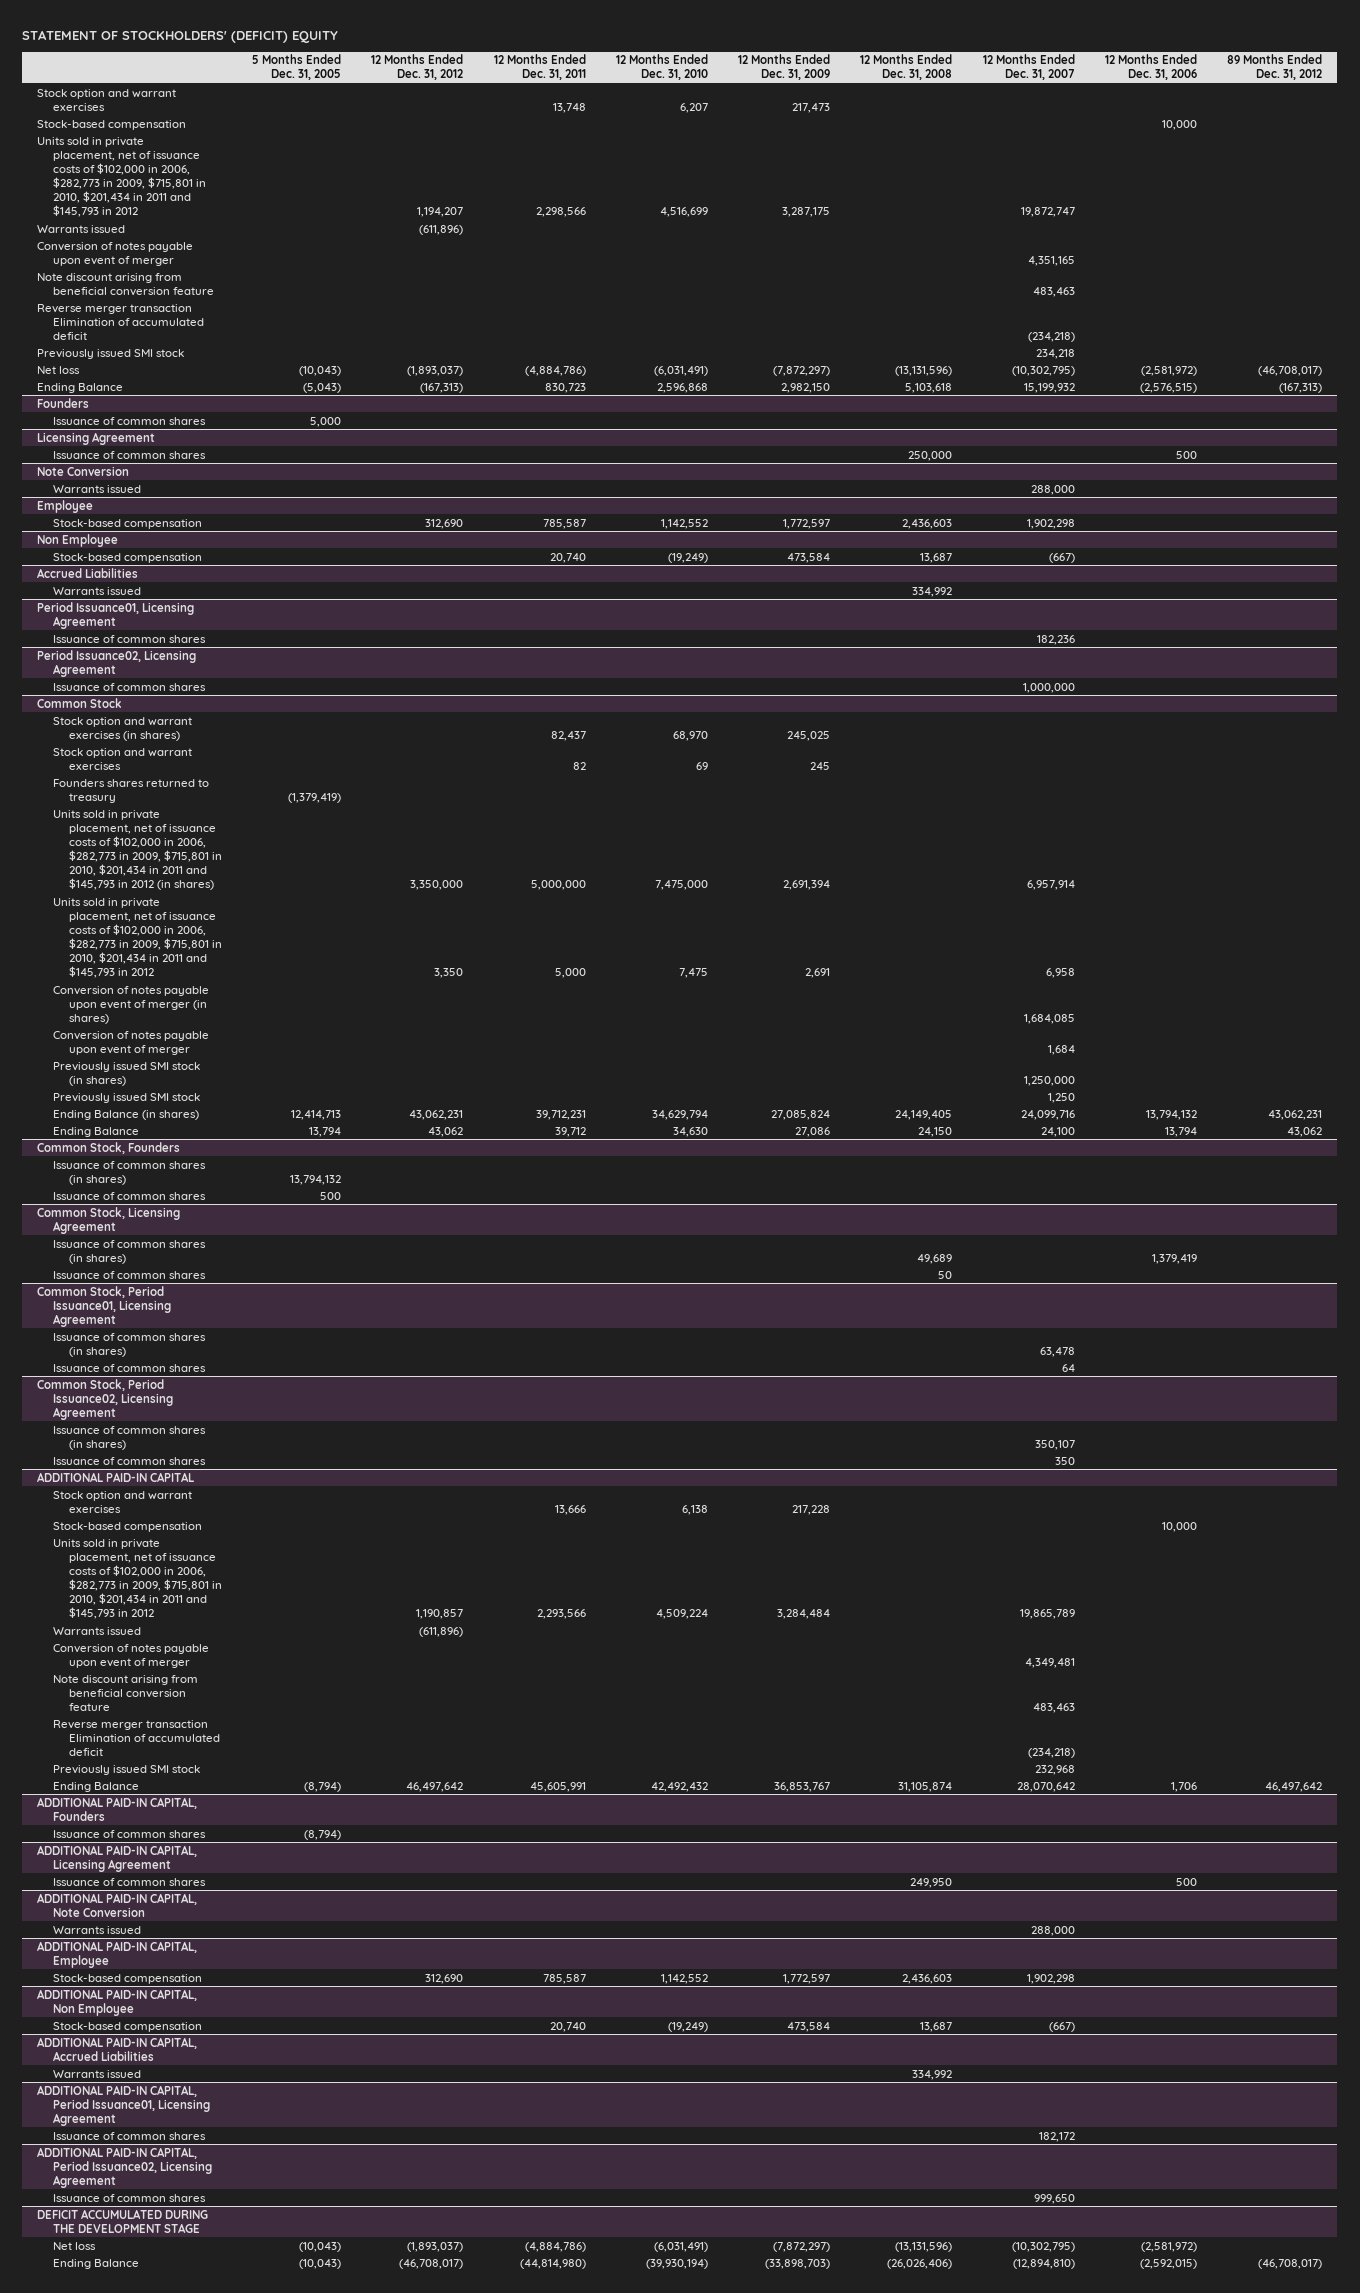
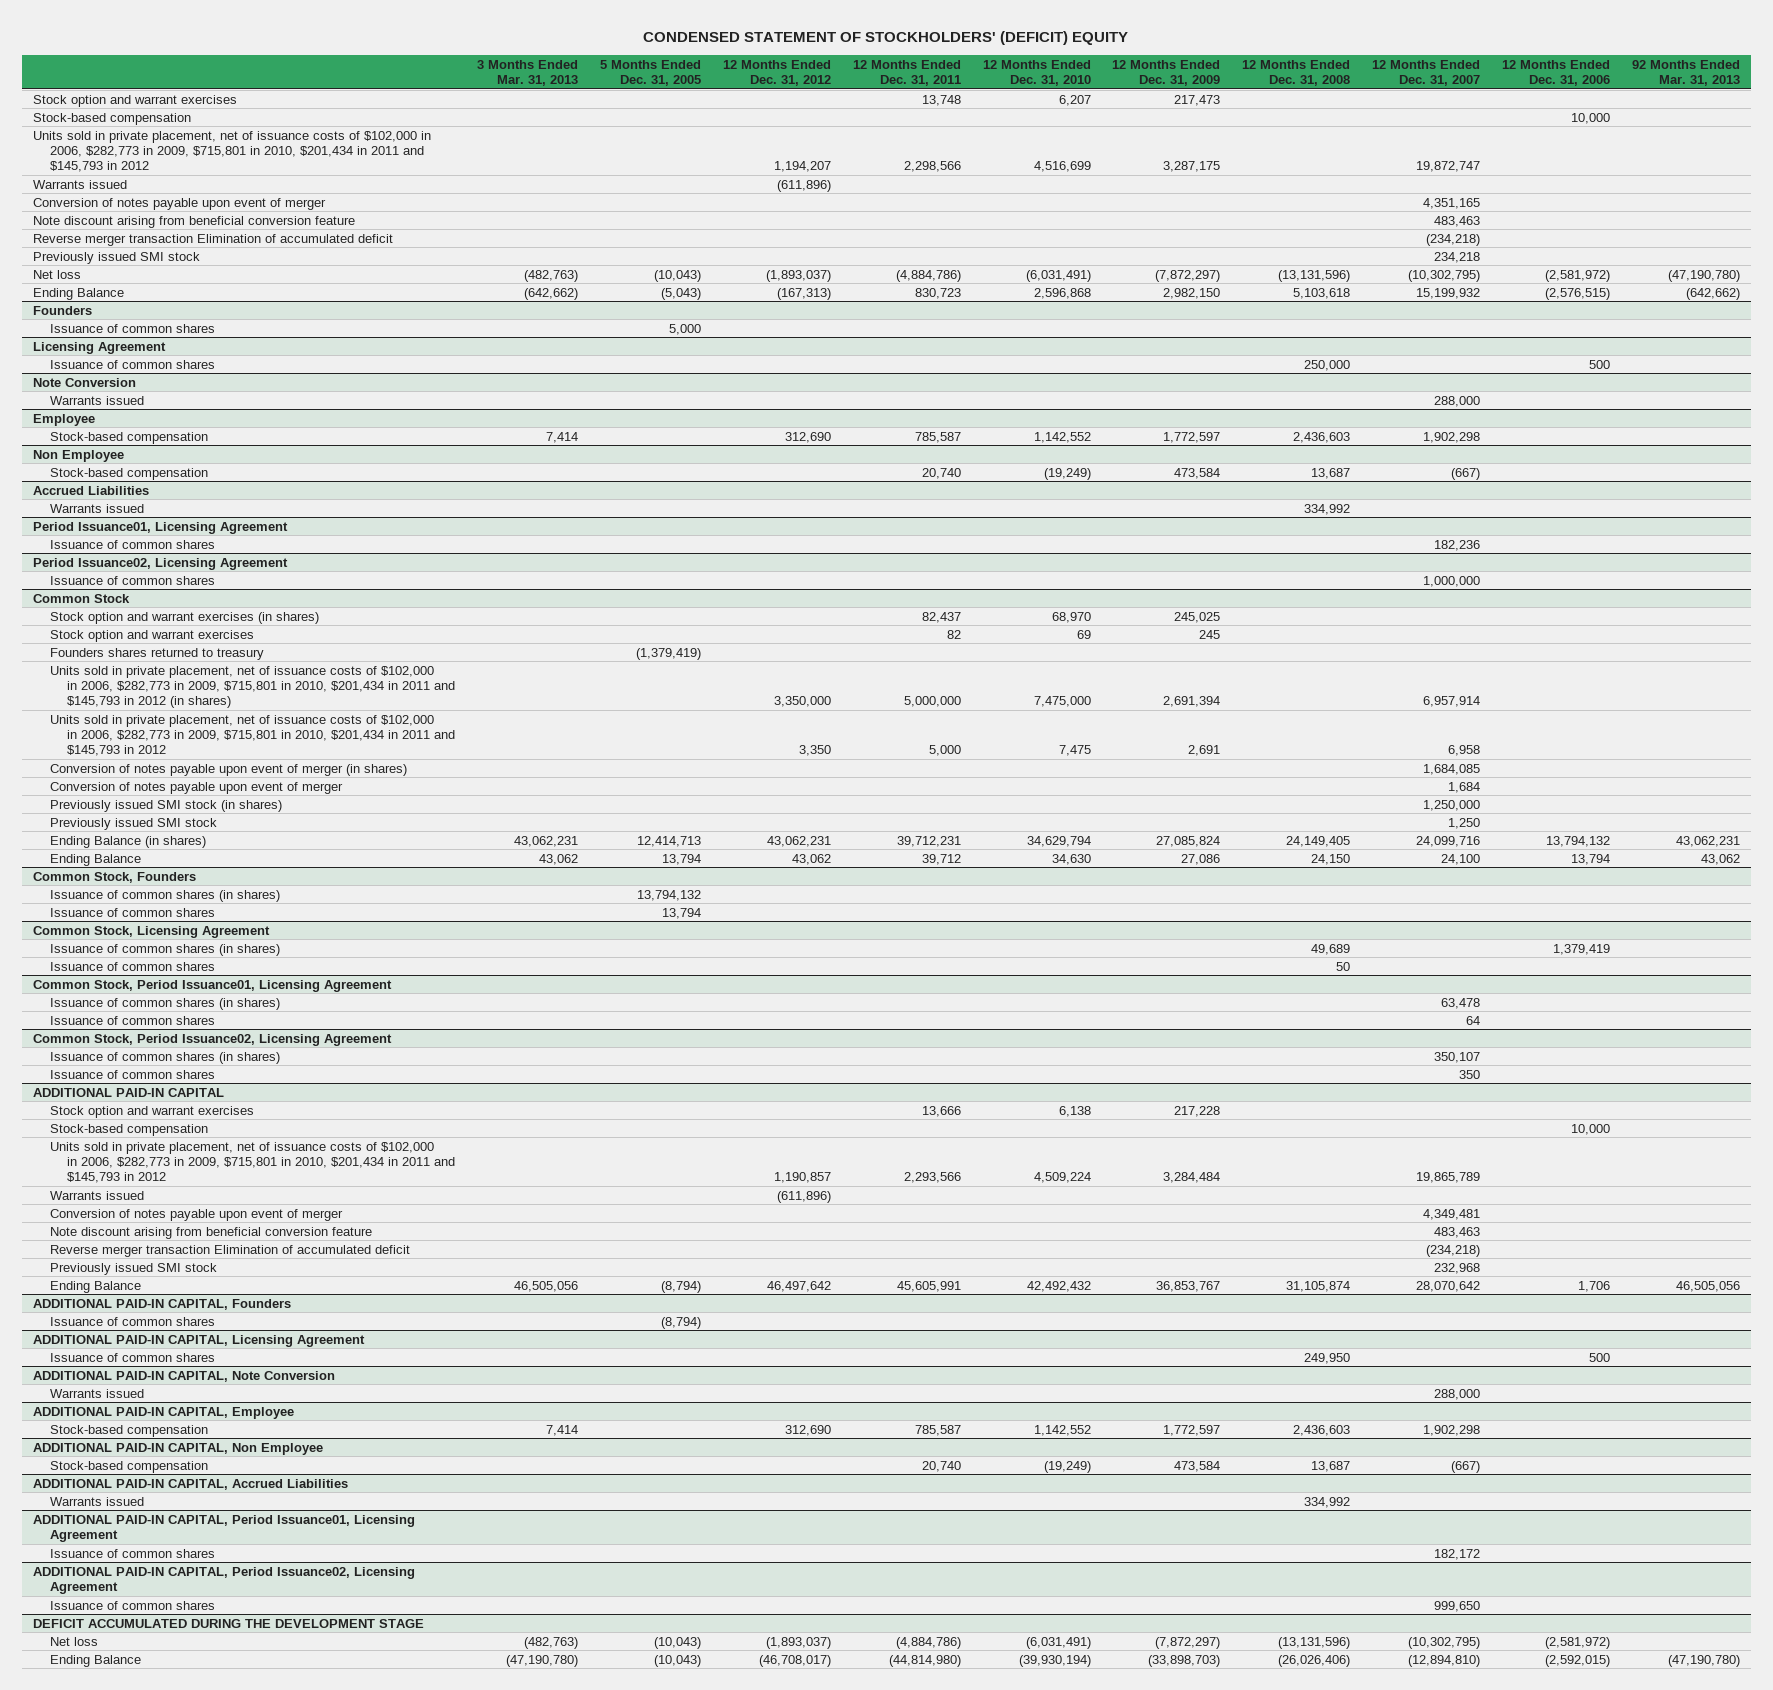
[22,30,339,44] STATEMENT OF STOCKHOLDERS' (DEFICIT) EQUITY -> [643,31,1129,46] CONDENSED STATEMENT OF STOCKHOLDERS' (DEFICIT) EQUITY
[1227,54,1323,81] 89 Months Ended Dec. 31, 2012 -> none
none -> [477,60,579,87] 3 Months Ended Mar. 31, 2013
none -> [1631,60,1740,87] 92 Months Ended Mar. 31, 2013
[320,1191,342,1200] 500 -> [662,907,702,919] 13,794

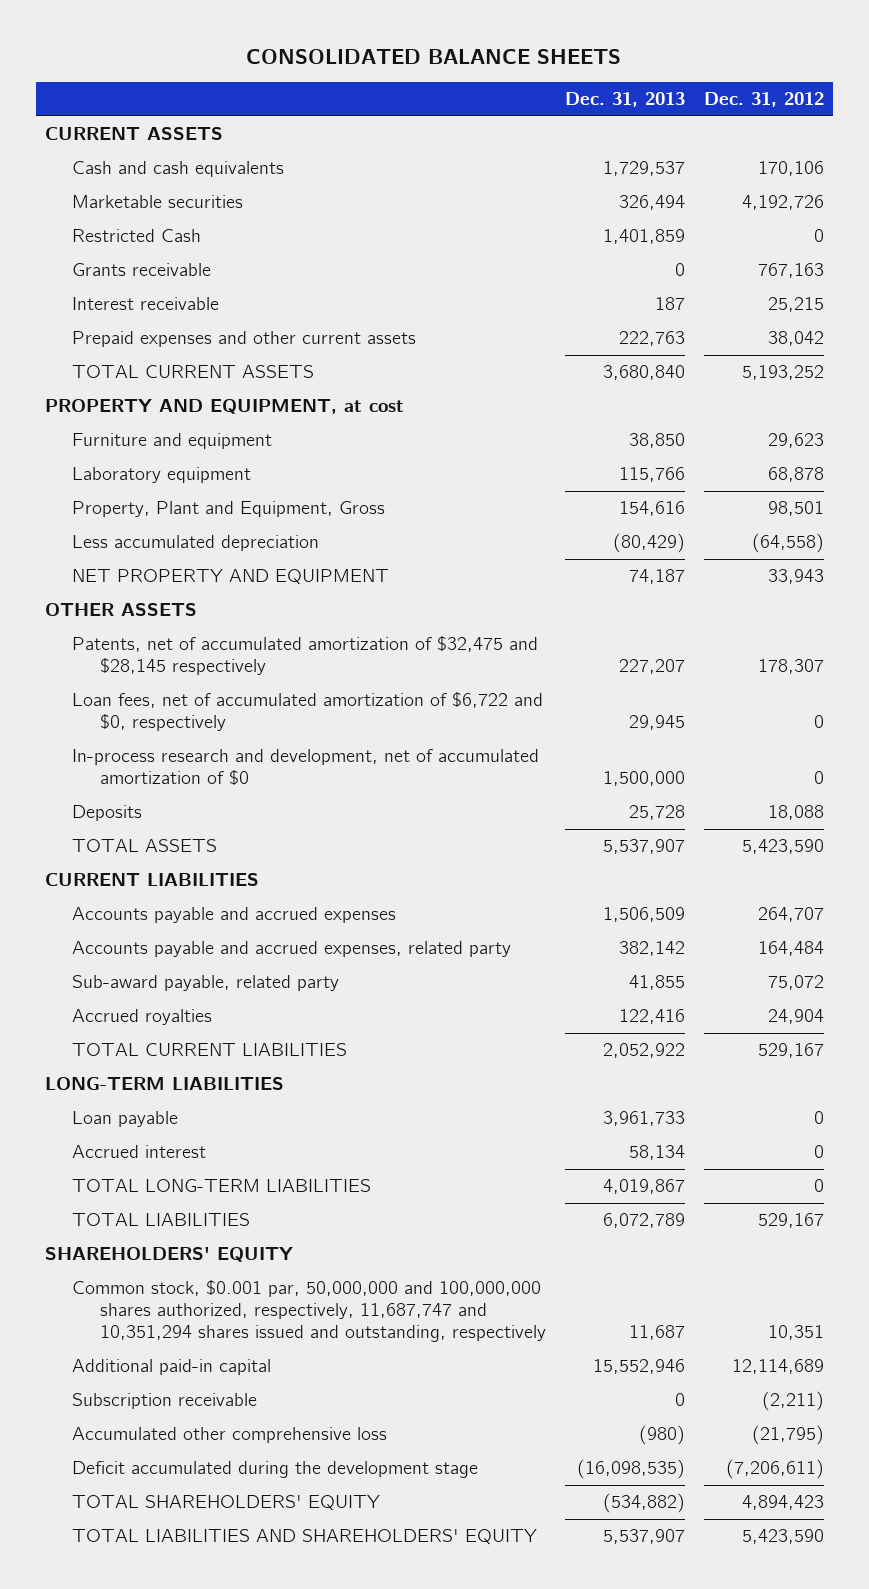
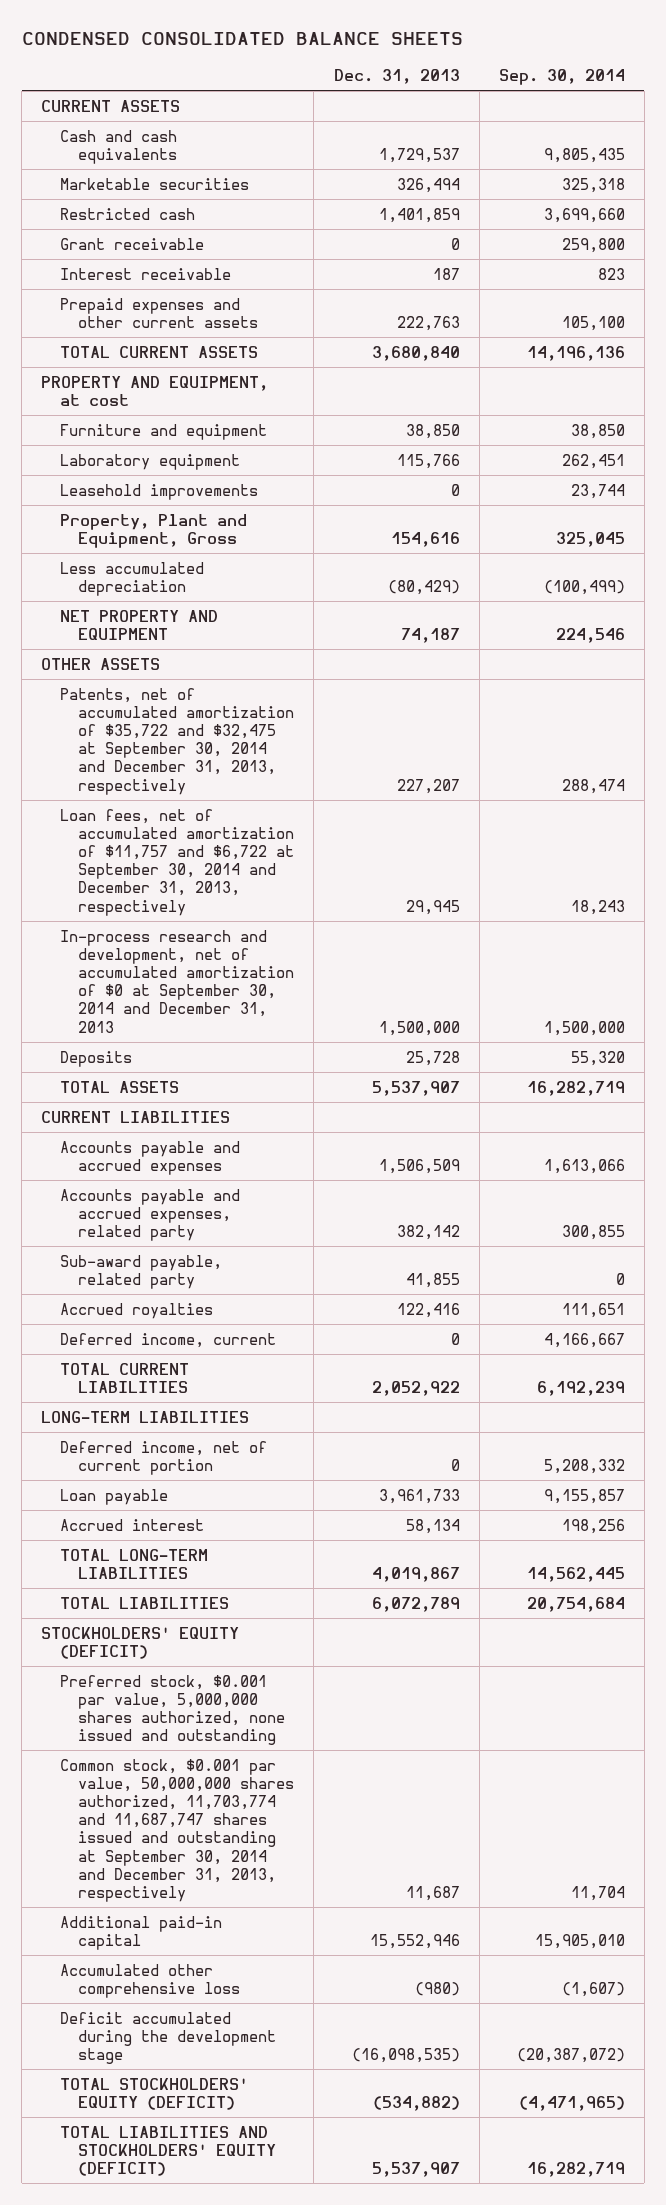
[246,49,622,65] CONSOLIDATED BALANCE SHEETS -> [21,32,463,46] CONDENSED CONSOLIDATED BALANCE SHEETS
[703,92,824,108] Dec. 31, 2012 -> none
none -> [498,69,625,86] Sep. 30, 2014
[72,229,202,243] Restricted Cash -> [59,207,195,220] Restricted cash
[72,263,212,277] Grants receivable -> [59,237,204,250] Grant receivable
none -> [59,483,258,500] Leasehold improvements
[72,636,539,676] Patents, net of accumulated amortization of $32,475 and $28,145 respectively -> [59,687,295,795] Patents, net of accumulated amortization of $35,722 and $32,475 at September 30, 2014 and December 31, 2013, respectively
[72,692,544,732] Loan fees, net of accumulated amortization of $6,722 and $0, respectively -> [59,808,295,916] Loan fees, net of accumulated amortization of $11,757 and $6,722 at September 30, 2014 and December 31, 2013, respectively
[72,749,540,786] In-process research and development, net of accumulated amortization of $0 -> [59,929,295,1033] In-process research and development, net of accumulated amortization of $0 at September 30, 2014 and December 31, 2013
none -> [59,1332,276,1348] Deferred income, current
none -> [59,1440,267,1475] Deferred income, net of current portion
[45,1247,294,1263] SHAREHOLDERS' EQUITY -> [41,1626,240,1659] STOCKHOLDERS' EQUITY (DEFICIT)
none -> [59,1674,286,1746] Preferred stock, $0.001 par value, 5,000,000 shares authorized, none issued and outstanding
[72,1280,546,1343] Common stock, $0.001 par, 50,000,000 and 100,000,000 shares authorized, respectively, 11,687,747 and 10,351,294 shares issued and outstanding, respectively -> [59,1758,295,1902] Common stock, $0.001 par value, 50,000,000 shares authorized, 11,703,774 and 11,687,747 shares issued and outstanding at September 30, 2014 and December 31, 2013, respectively
[72,1393,258,1410] Subscription receivable -> none
[72,1495,381,1512] TOTAL SHAREHOLDERS' EQUITY -> [59,2077,248,2110] TOTAL STOCKHOLDERS' EQUITY (DEFICIT)
[72,1529,538,1546] TOTAL LIABILITIES AND SHAREHOLDERS' EQUITY -> [59,2125,277,2177] TOTAL LIABILITIES AND STOCKHOLDERS' EQUITY (DEFICIT)

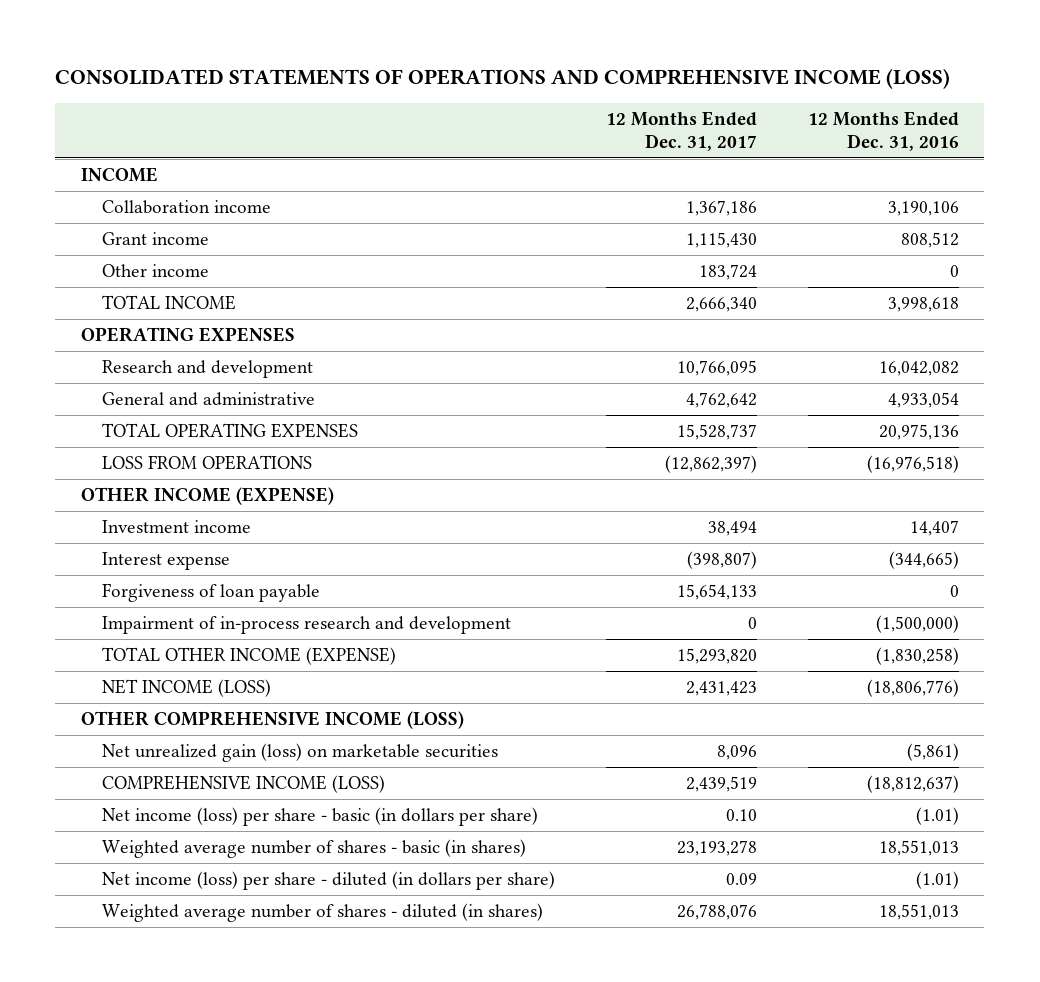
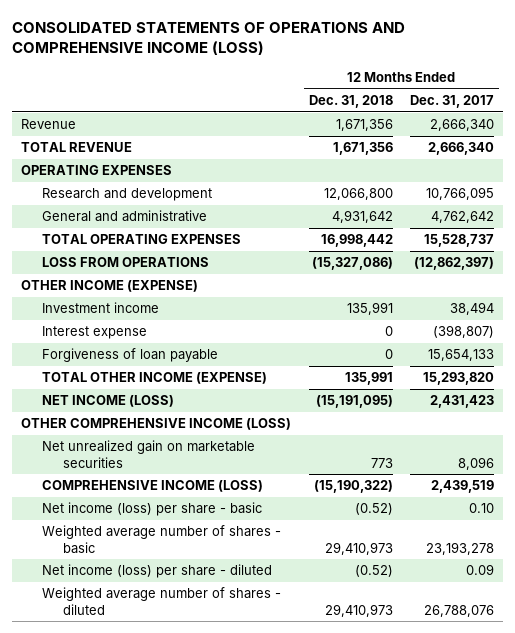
[807,111,959,151] 12 Months Ended Dec. 31, 2016 -> none
none -> [308,94,393,108] Dec. 31, 2018
[80,167,158,183] INCOME -> none
[102,200,272,215] Collaboration income -> none
[102,232,210,246] Grant income -> none
[102,264,210,278] Other income -> none
none -> [21,119,77,130] Revenue
[102,295,237,311] TOTAL INCOME -> [21,142,133,153] TOTAL REVENUE
[102,616,512,635] Impairment of in-process research and development -> none
[102,743,499,763] Net unrealized gain (loss) on marketable securities -> [41,440,255,468] Net unrealized gain on marketable securities
[102,807,539,827] Net income (loss) per share - basic (in dollars per share) -> [41,502,262,517] Net income (loss) per share - basic
[102,839,527,859] Weighted average number of shares - basic (in shares) -> [41,525,281,554] Weighted average number of shares - basic
[102,871,556,891] Net income (loss) per share - diluted (in dollars per share) -> [41,564,272,579] Net income (loss) per share - diluted
[102,903,544,923] Weighted average number of shares - diluted (in shares) -> [41,587,281,615] Weighted average number of shares - diluted

